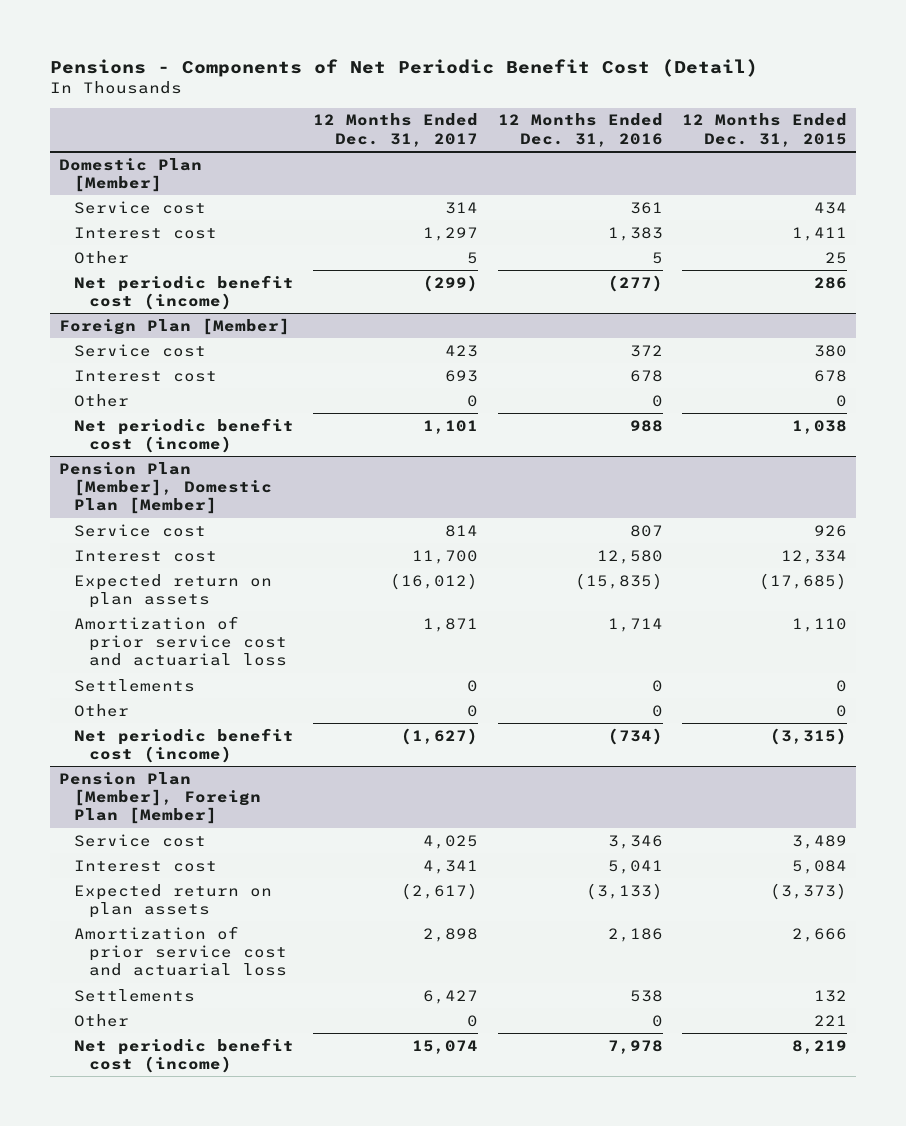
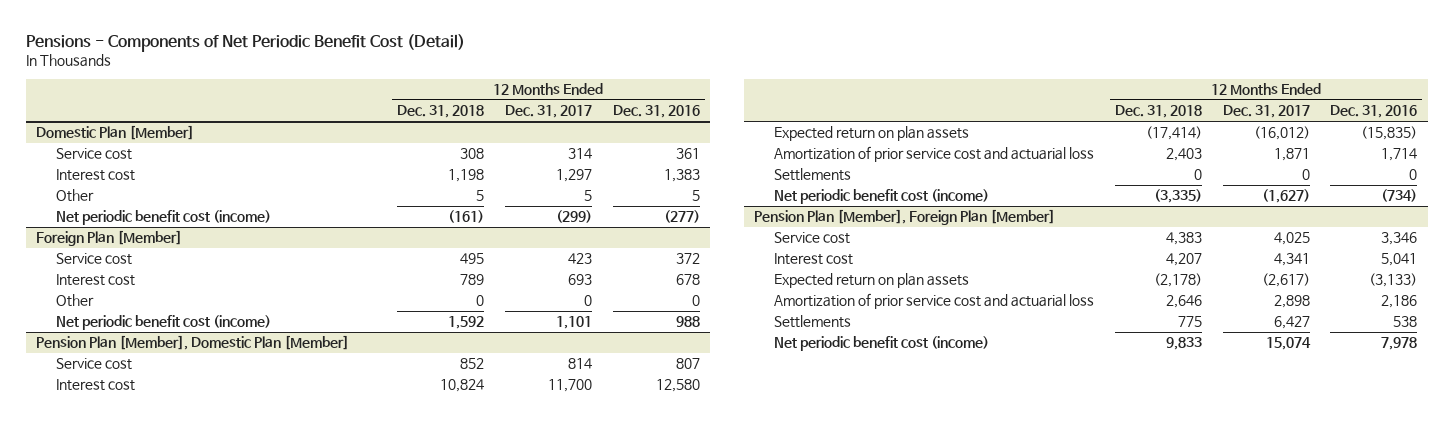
[681,113,847,147] 12 Months Ended Dec. 31, 2015 -> none
none -> [397,105,485,119] Dec. 31, 2018
[74,703,130,717] Other -> none
[74,1013,130,1027] Other -> none

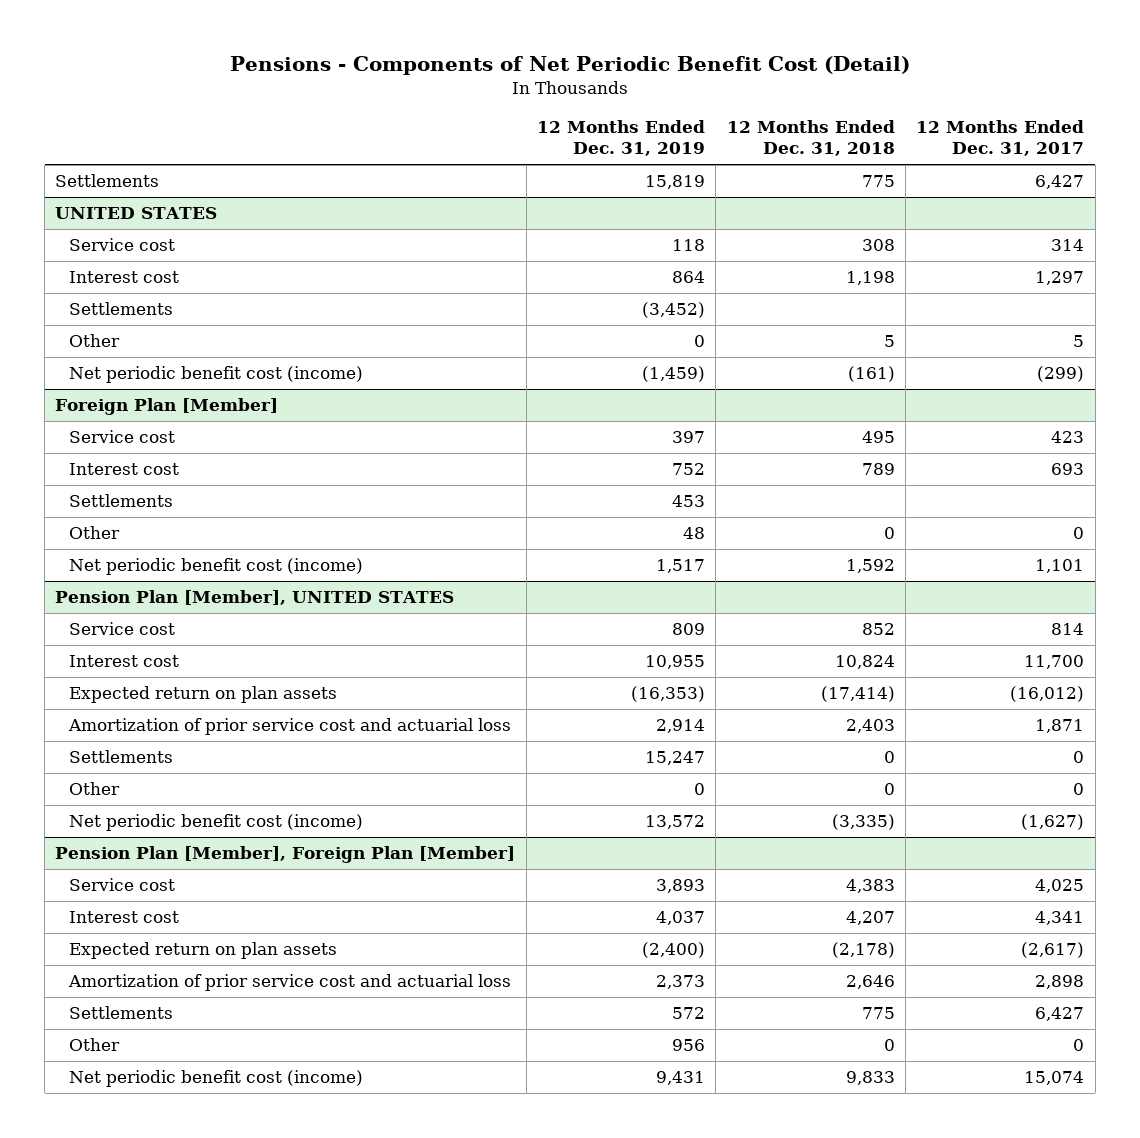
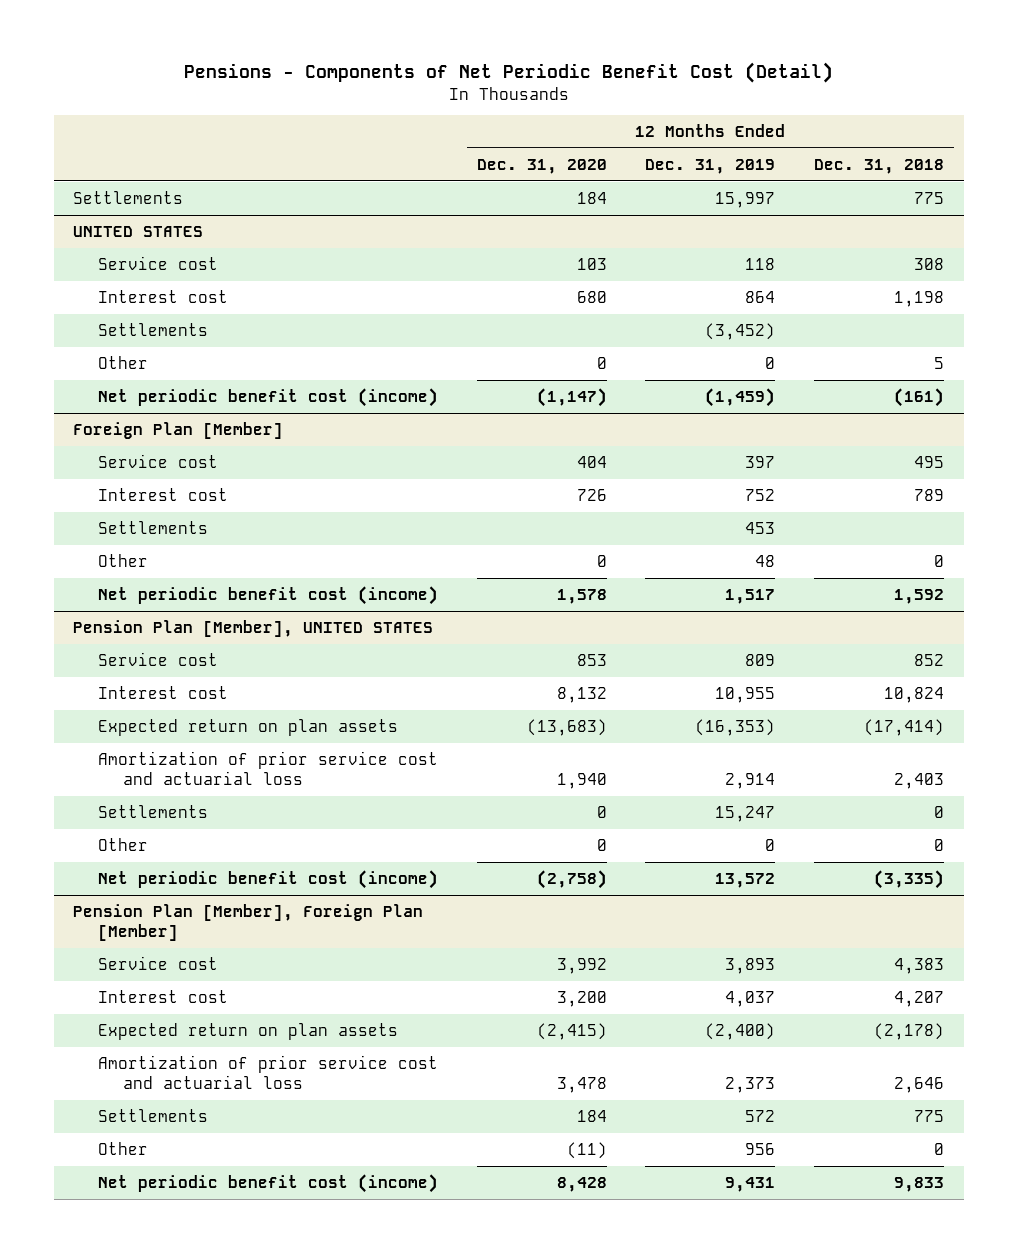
[916,120,1085,157] 12 Months Ended Dec. 31, 2017 -> none
none -> [476,158,607,174] Dec. 31, 2020
[645,175,706,190] 15,819 -> [715,191,776,208] 15,997

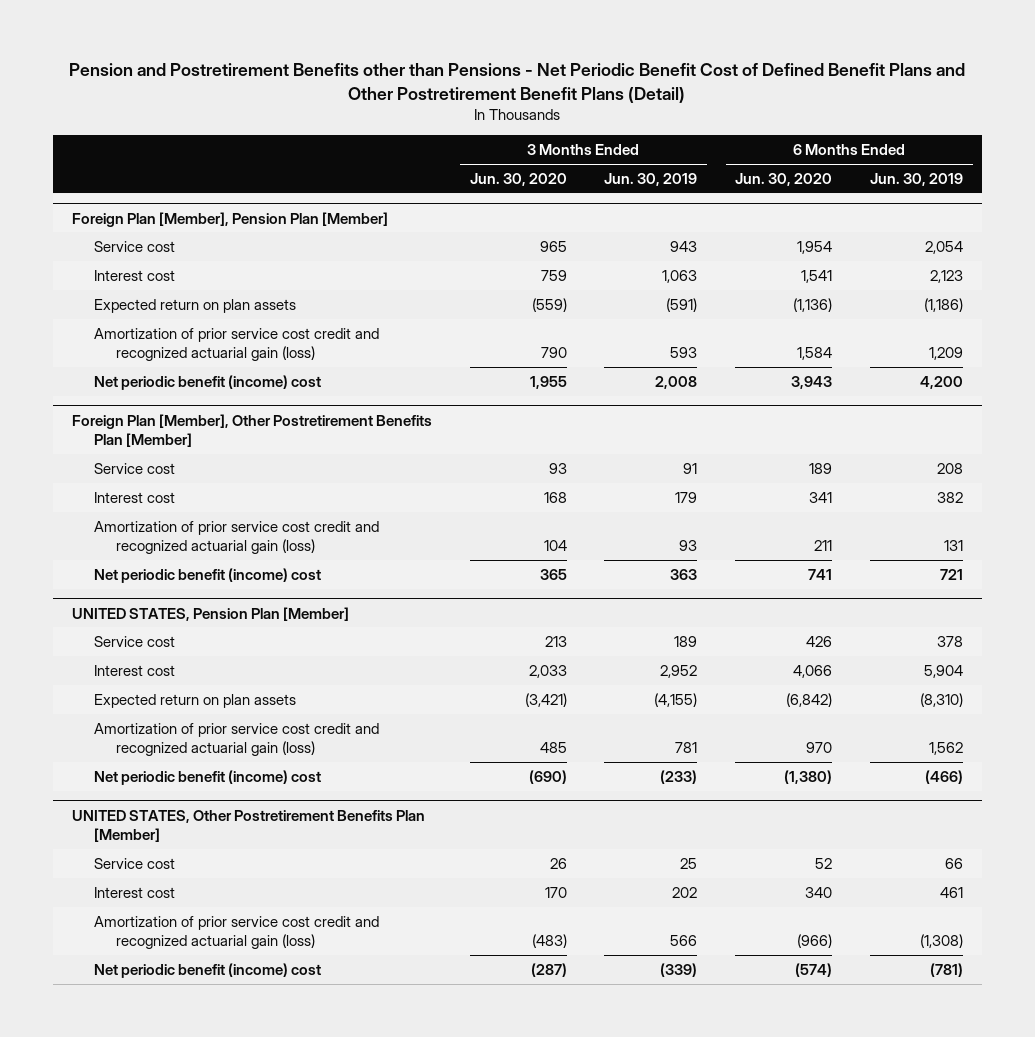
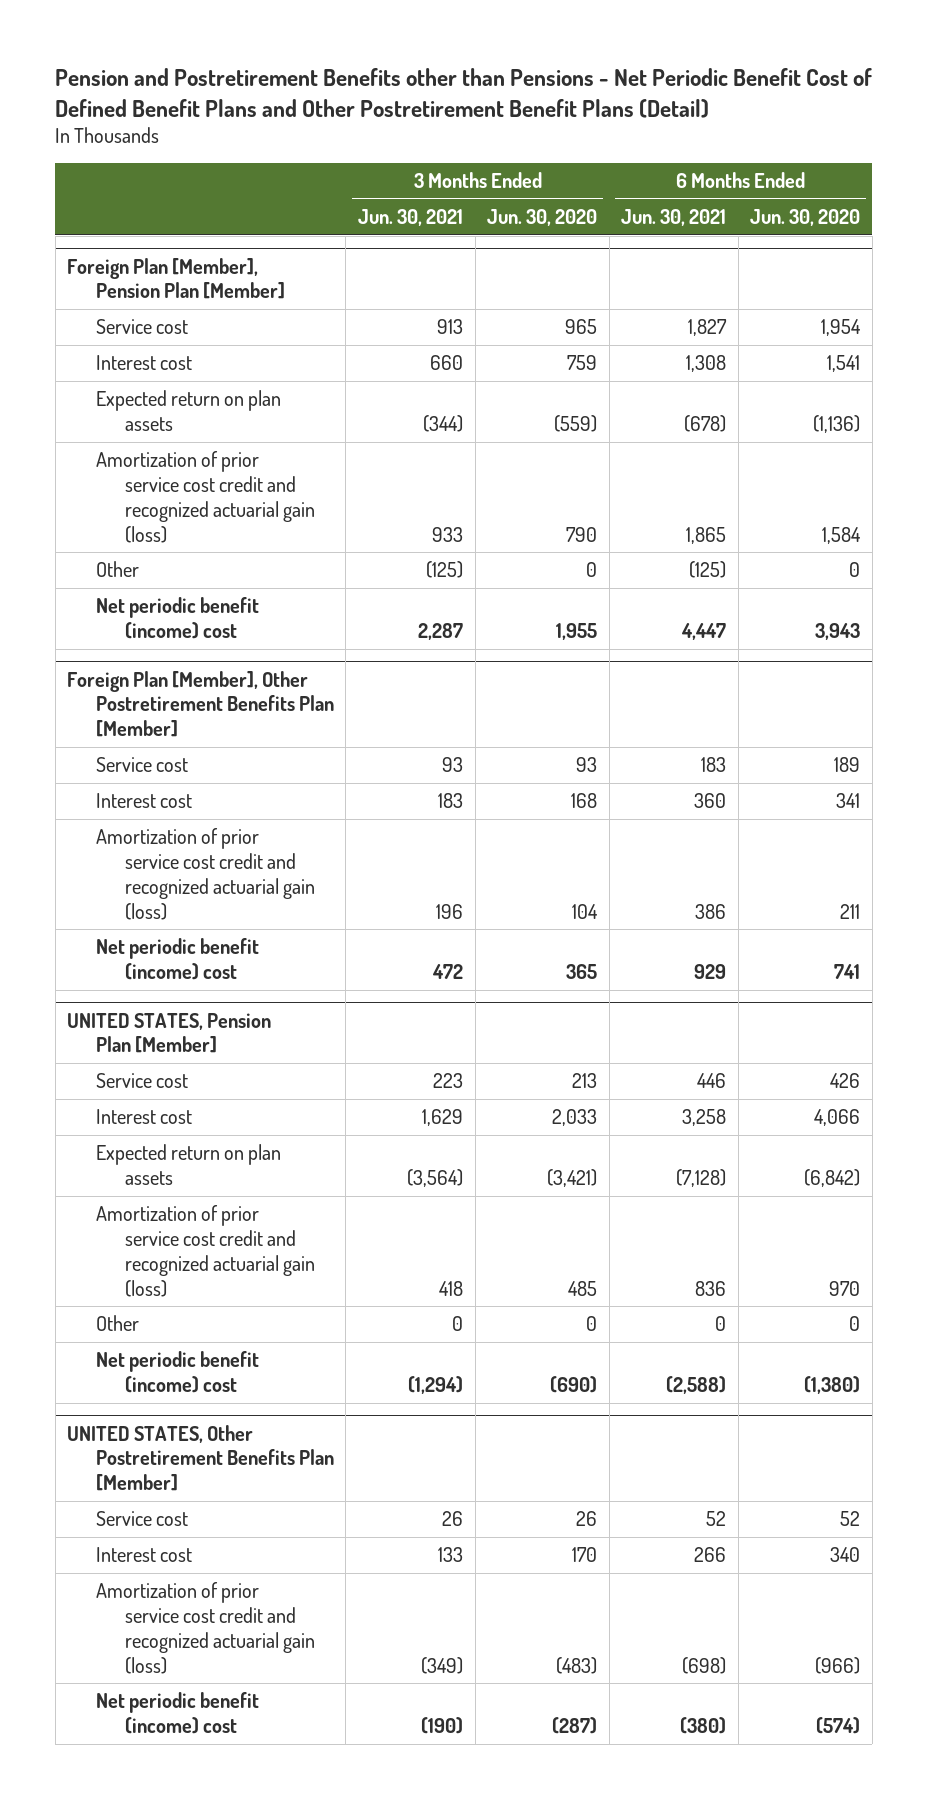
[604,173,698,187] Jun. 30, 2019 -> none
[870,173,964,187] Jun. 30, 2019 -> none
none -> [358,208,464,226] Jun. 30, 2021
none -> [621,208,727,226] Jun. 30, 2021
none -> [95,561,139,578] Other
none -> [95,1315,139,1332] Other

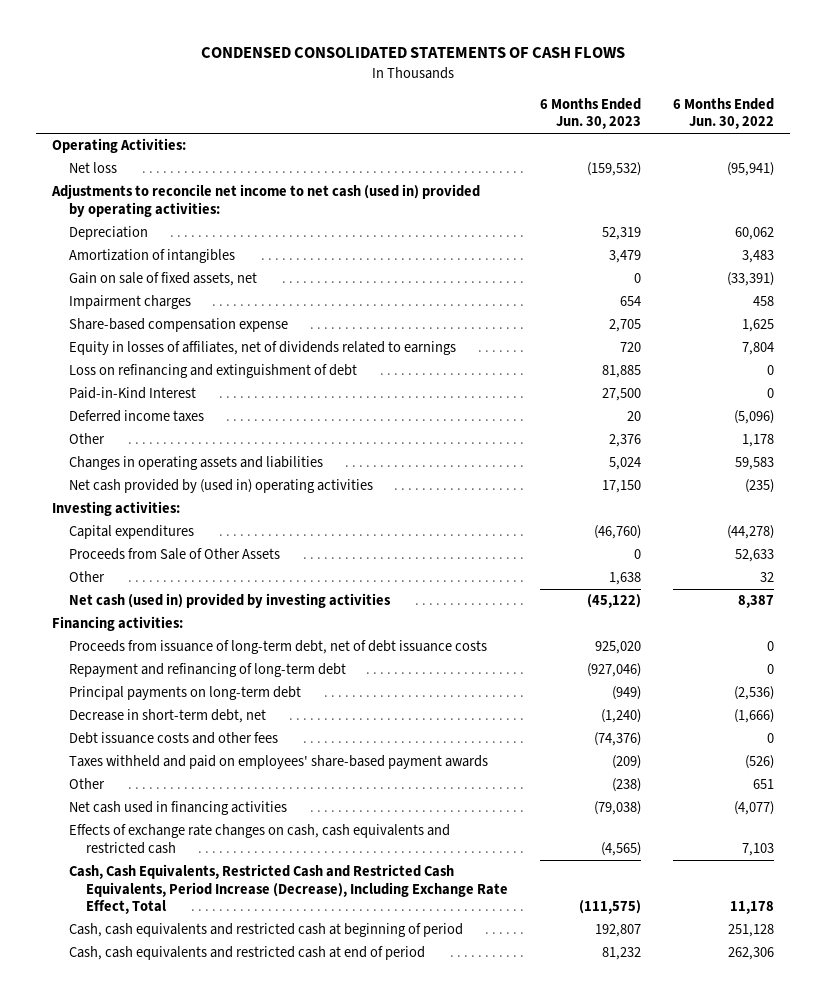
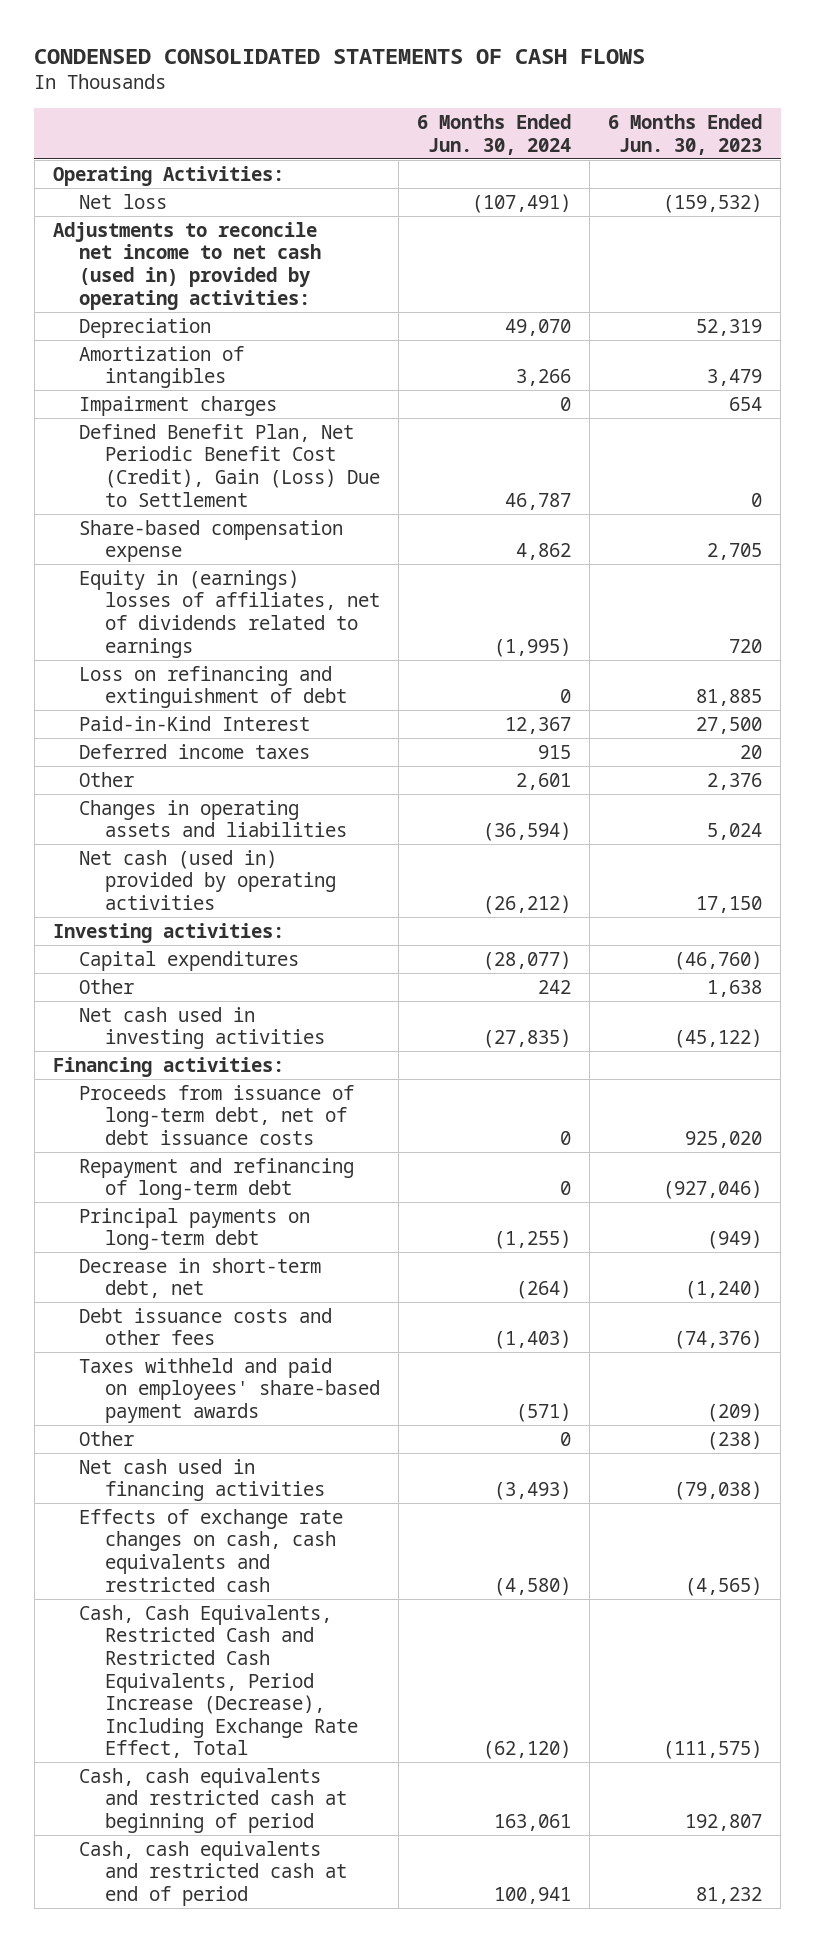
[672,97,774,130] 6 Months Ended Jun. 30, 2022 -> none
none -> [417,114,572,155] 6 Months Ended Jun. 30, 2024
[68,272,257,287] Gain on sale of fixed assets, net -> none
none -> [78,423,381,507] Defined Benefit Plan, Net Periodic Benefit Cost (Credit), Gain (Loss) Due to Settlement
[68,341,456,356] Equity in losses of affiliates, net of dividends related to earnings -> [78,569,381,658] Equity in (earnings) losses of affiliates, net of dividends related to earnings
[68,479,373,494] Net cash provided by (used in) operating activities -> [78,849,337,910] Net cash (used in) provided by operating activities
[68,548,280,561] Proceeds from Sale of Other Assets -> none
[68,593,391,609] Net cash (used in) provided by investing activities -> [78,1006,326,1050] Net cash used in investing activities

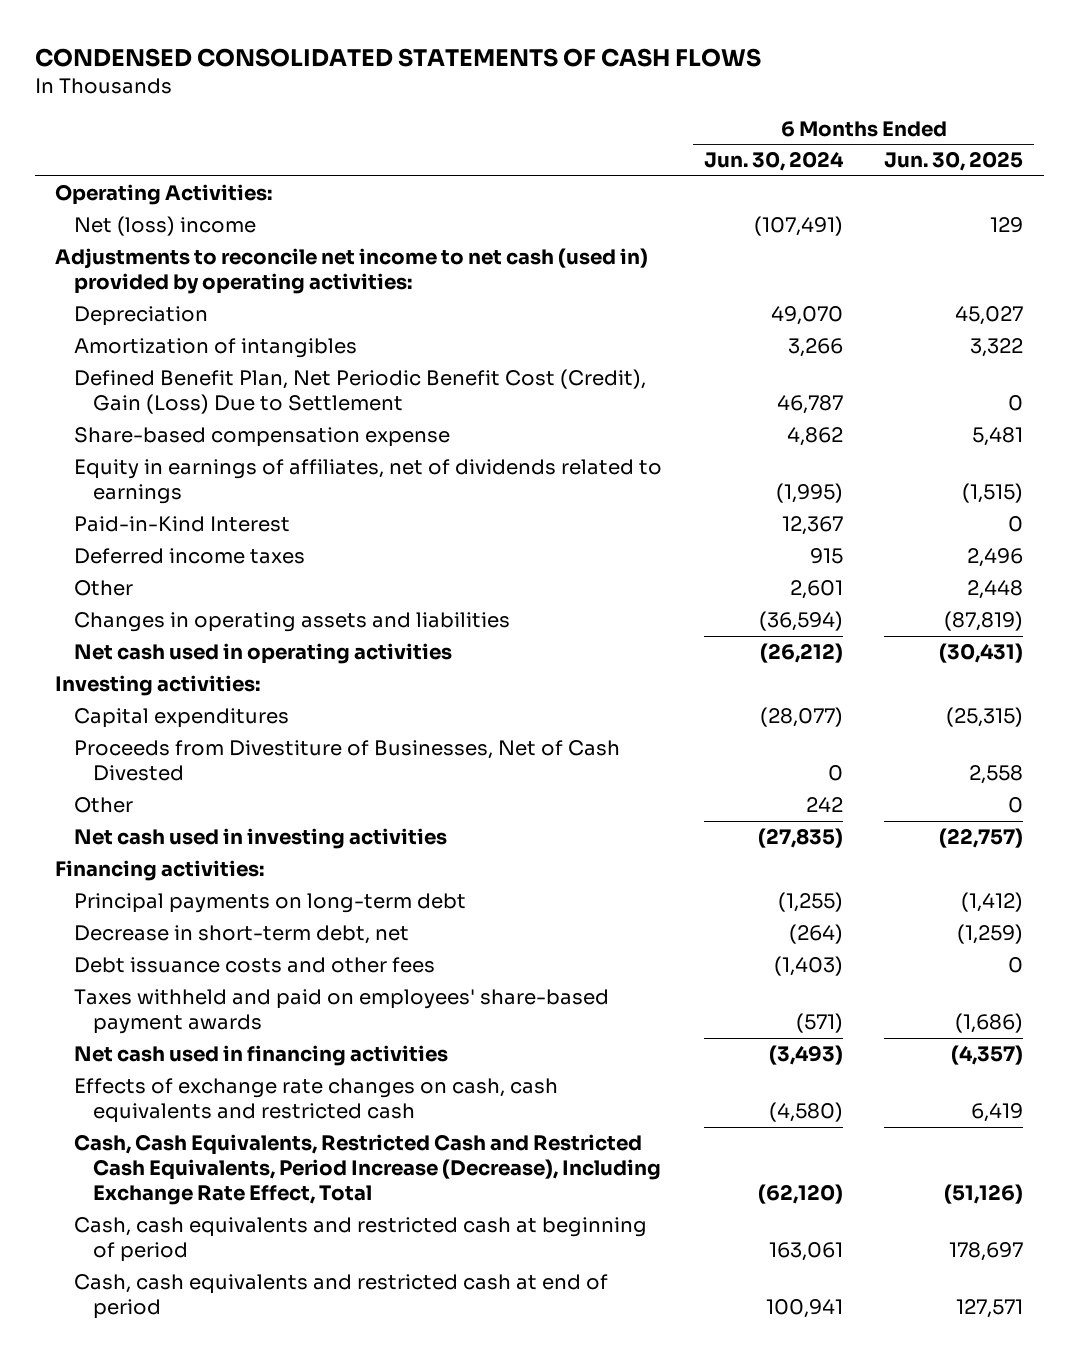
[608,114,763,155] 6 Months Ended Jun. 30, 2023 -> none
none -> [884,151,1024,172] Jun. 30, 2025
[78,193,167,209] Net loss -> [74,216,257,237] Net (loss) income
[78,395,277,416] Impairment charges -> none
[78,665,348,709] Loss on refinancing and extinguishment of debt -> none
[78,569,381,658] Equity in (earnings) losses of affiliates, net of dividends related to earnings -> [74,459,663,505] Equity in earnings of affiliates, net of dividends related to earnings
[78,849,337,910] Net cash (used in) provided by operating activities -> [74,643,453,665] Net cash used in operating activities
none -> [74,740,621,782] Proceeds from Divestiture of Businesses, Net of Cash Divested
[78,1084,354,1145] Proceeds from issuance of long-term debt, net of debt issuance costs -> none
[78,1157,354,1201] Repayment and refinancing of long-term debt -> none
[78,1430,134,1446] Other -> none

